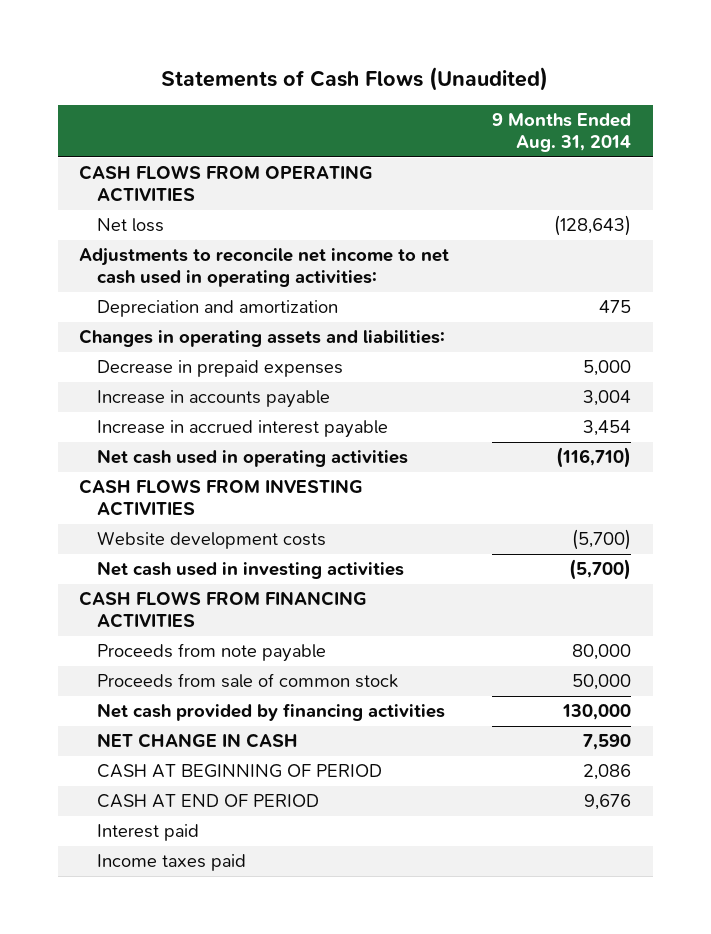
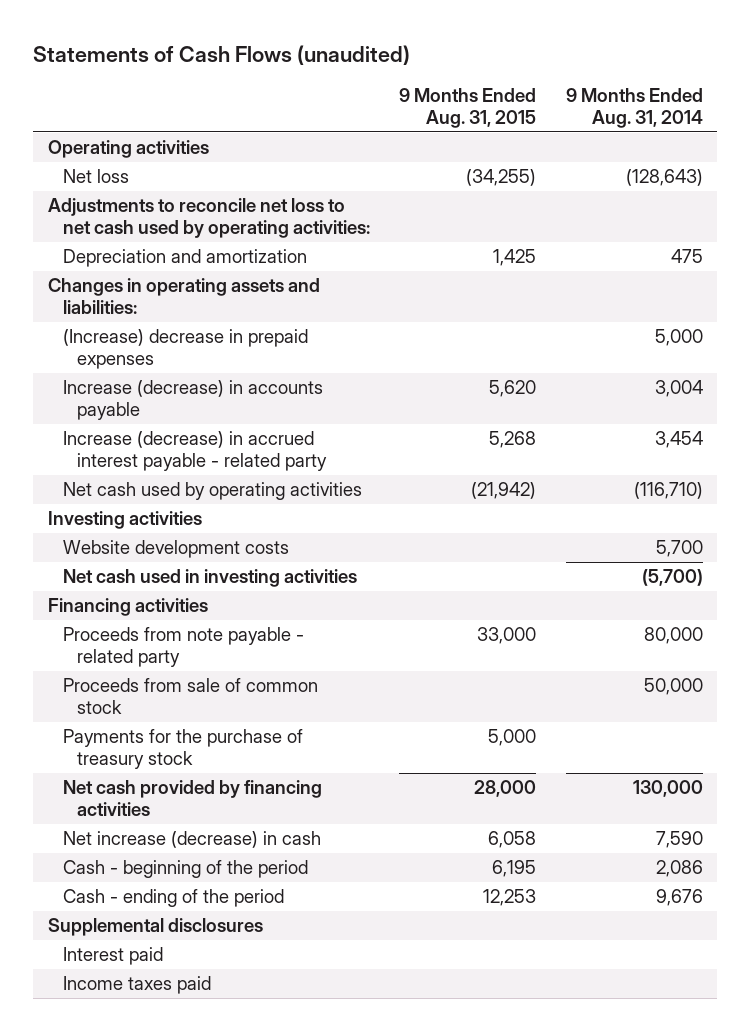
[161,67,549,92] Statements of Cash Flows (Unaudited) -> [33,45,411,66] Statements of Cash Flows (unaudited)
none -> [399,88,537,128] 9 Months Ended Aug. 31, 2015
[79,165,374,202] CASH FLOWS FROM OPERATING ACTIVITIES -> [47,140,209,159] Operating activities
[79,248,450,287] Adjustments to reconcile net income to net cash used in operating activities: -> [47,198,370,239] Adjustments to reconcile net loss to net cash used by operating activities:
[96,360,343,378] Decrease in prepaid expenses -> [62,329,308,370] (Increase) decrease in prepaid expenses
[96,390,330,409] Increase in accounts payable -> [62,380,323,421] Increase (decrease) in accounts payable
[96,420,388,439] Increase in accrued interest payable -> [62,431,328,472] Increase (decrease) in accrued interest payable - related party
[96,449,408,468] Net cash used in operating activities -> [62,482,362,501] Net cash used by operating activities
[79,479,364,516] CASH FLOWS FROM INVESTING ACTIVITIES -> [47,511,202,530] Investing activities
[572,529,632,551] (5,700) -> [655,540,703,558] 5,700
[79,591,368,628] CASH FLOWS FROM FINANCING ACTIVITIES -> [47,598,208,617] Financing activities
[96,643,326,663] Proceeds from note payable -> [62,627,304,668] Proceeds from note payable - related party
none -> [62,729,303,770] Payments for the purchase of treasury stock
[96,733,298,749] NET CHANGE IN CASH -> [62,831,321,849] Net increase (decrease) in cash
[96,764,382,779] CASH AT BEGINNING OF PERIOD -> [62,860,308,879] Cash - beginning of the period
[96,794,319,809] CASH AT END OF PERIOD -> [62,889,284,908] Cash - ending of the period
none -> [47,918,263,937] Supplemental disclosures

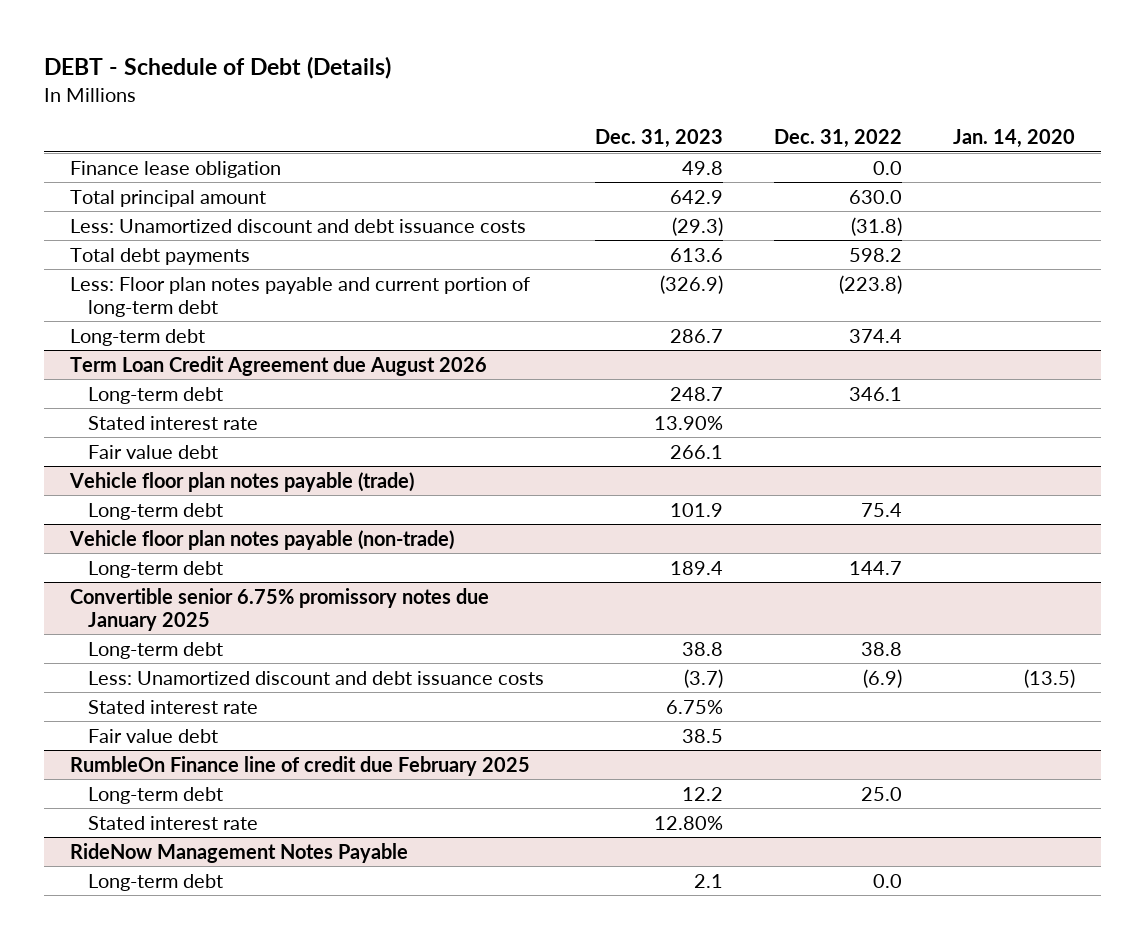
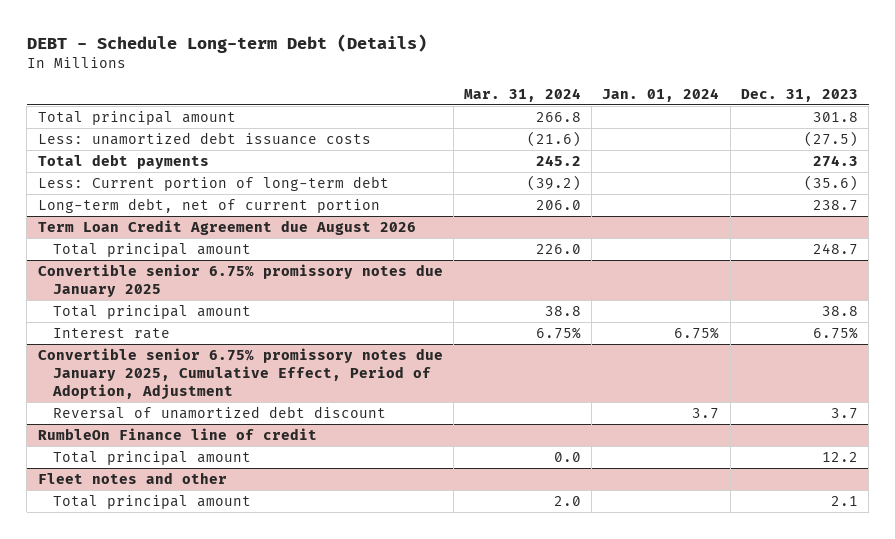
[44,56,392,80] DEBT - Schedule of Debt (Details) -> [26,34,427,54] DEBT - Schedule Long-term Debt (Details)
[773,129,902,149] Dec. 31, 2022 -> none
[953,129,1076,149] Jan. 14, 2020 -> none
none -> [464,87,582,102] Mar. 31, 2024
none -> [602,87,720,102] Jan. 01, 2024
[69,160,281,178] Finance lease obligation -> none
[669,189,723,204] 642.9 -> [812,112,858,123] 301.8
[69,218,526,233] Less: Unamortized discount and debt issuance costs -> [37,132,371,146] Less: unamortized debt issuance costs
[671,216,723,236] (29.3) -> [803,131,858,148] (27.5)
[669,247,723,262] 613.6 -> [812,155,858,168] 274.3
[69,276,530,318] Less: Floor plan notes payable and current portion of long-term debt -> [37,176,389,192] Less: Current portion of long-term debt
[659,274,723,294] (326.9) -> [803,175,858,192] (35.6)
[69,328,205,346] Long-term debt -> [37,198,380,214] Long-term debt, net of current portion
[669,328,723,343] 286.7 -> [812,200,858,212] 238.7
[87,415,258,430] Stated interest rate -> none
[87,444,218,459] Fair value debt -> none
[68,471,414,492] Vehicle floor plan notes payable (trade) -> none
[87,502,223,520] Long-term debt -> none
[68,529,454,550] Vehicle floor plan notes payable (non-trade) -> none
[87,560,223,578] Long-term debt -> none
[87,386,223,404] Long-term debt -> [53,243,252,258] Total principal amount
[87,670,544,685] Less: Unamortized discount and debt issuance costs -> none
[87,728,218,743] Fair value debt -> none
[87,815,258,830] Stated interest rate -> none
[69,842,408,863] RideNow Management Notes Payable -> none
[87,641,223,659] Long-term debt -> [53,305,252,320] Total principal amount
[87,699,258,714] Stated interest rate -> [53,328,171,340] Interest rate
none -> [37,348,443,401] Convertible senior 6.75% promissory notes due January 2025, Cumulative Effect, Period of Adoption, Adjustment
none -> [53,406,387,420] Reversal of unamortized debt discount
[69,755,530,776] RumbleOn Finance line of credit due February 2025 -> [37,428,317,441] RumbleOn Finance line of credit
[87,786,223,804] Long-term debt -> [53,451,252,466] Total principal amount
none -> [37,472,227,485] Fleet notes and other
[87,873,223,891] Long-term debt -> [53,495,252,510] Total principal amount

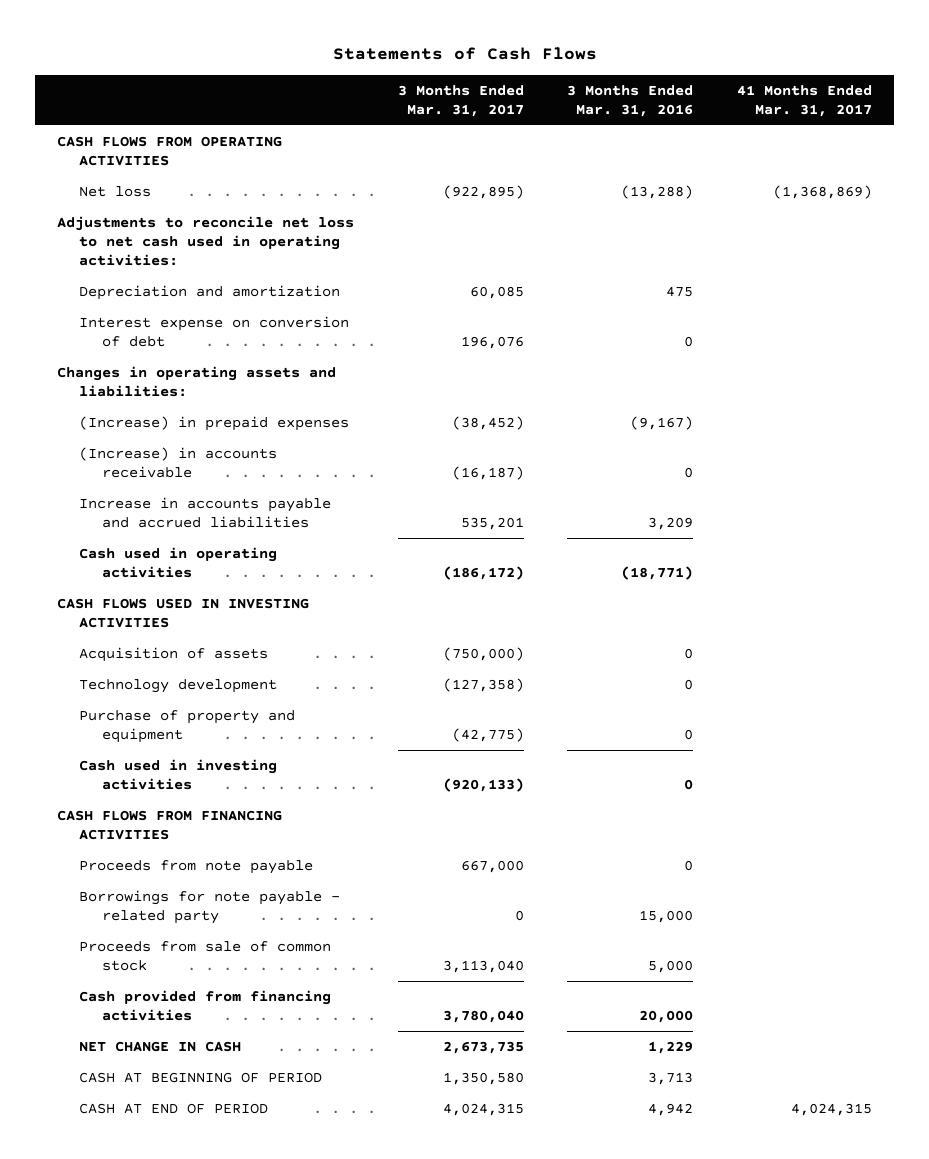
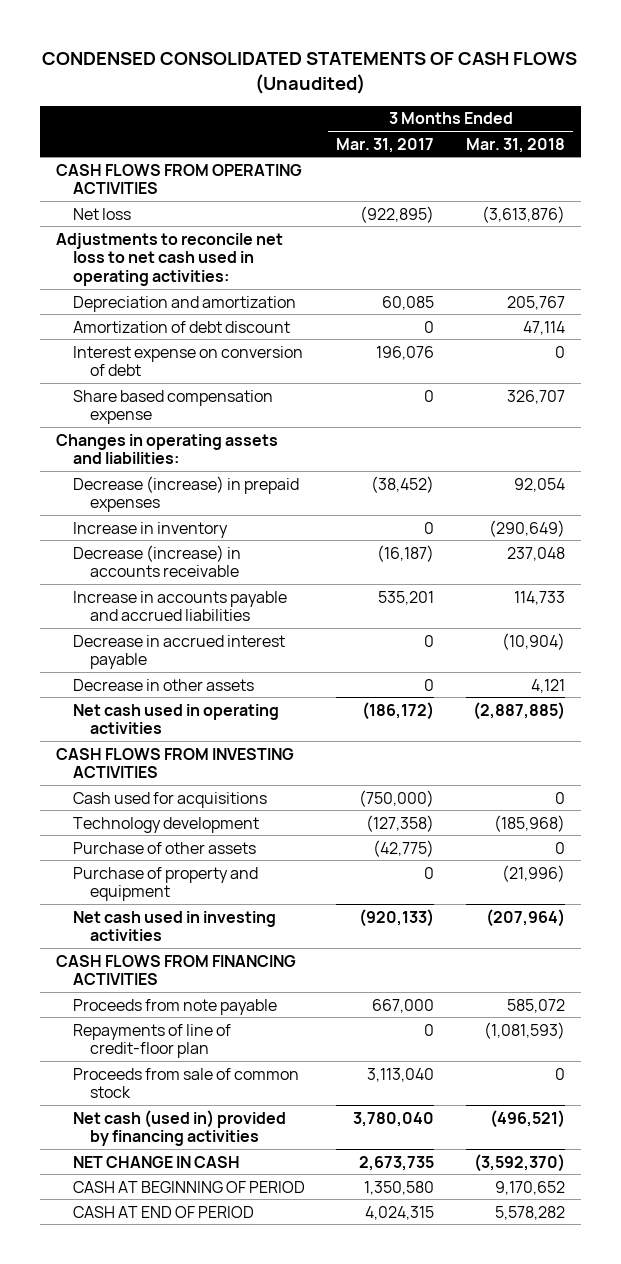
[332,47,597,61] Statements of Cash Flows -> [42,51,578,94] CONDENSED CONSOLIDATED STATEMENTS OF CASH FLOWS (Unaudited)
[567,85,694,117] 3 Months Ended Mar. 31, 2016 -> none
[737,85,873,117] 41 Months Ended Mar. 31, 2017 -> none
none -> [465,137,565,153] Mar. 31, 2018
none -> [72,320,290,333] Amortization of debt discount
none -> [72,389,273,425] Share based compensation expense
[79,416,350,432] (Increase) in prepaid expenses -> [72,475,299,513] Decrease (increase) in prepaid expenses
none -> [72,521,228,538] Increase in inventory
[79,447,278,478] (Increase) in accounts receivable -> [72,544,241,578] Decrease (increase) in accounts receivable
none -> [72,634,285,670] Decrease in accrued interest payable
none -> [72,678,254,691] Decrease in other assets
[79,547,278,578] Cash used in operating activities -> [72,703,279,735] Net cash used in operating activities
[57,598,310,628] CASH FLOWS USED IN INVESTING ACTIVITIES -> [55,747,294,779] CASH FLOWS FROM INVESTING ACTIVITIES
[79,647,269,663] Acquisition of assets -> [72,791,267,808] Cash used for acquisitions
none -> [72,841,256,854] Purchase of other assets
[451,727,524,742] (42,775) -> [424,866,435,879] 0
[79,759,278,790] Cash used in investing activities -> [72,910,276,942] Net cash used in investing activities
[79,890,341,924] Borrowings for note payable - related party -> none
none -> [72,1023,231,1059] Repayments of line of credit-floor plan
[79,990,332,1021] Cash provided from financing activities -> [72,1109,286,1147] Net cash (used in) provided by financing activities

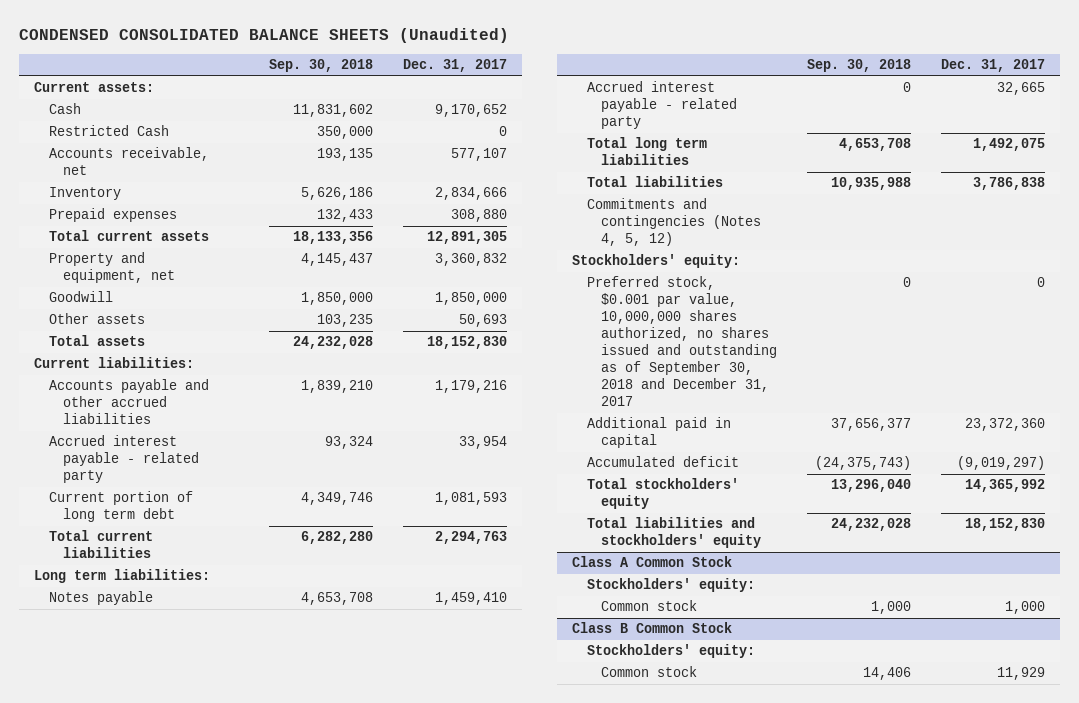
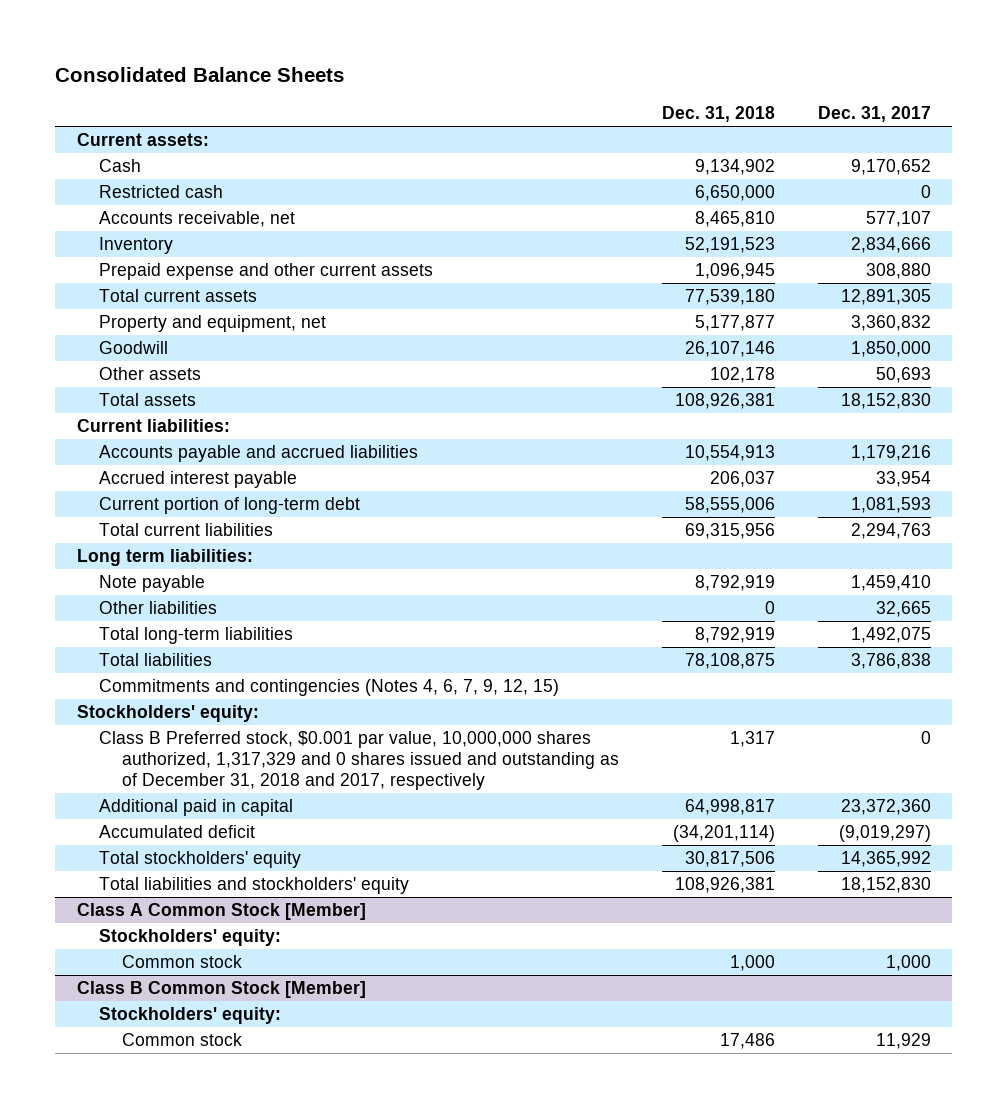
[18,28,509,44] CONDENSED CONSOLIDATED BALANCE SHEETS (Unaudited) -> [54,67,344,83] Consolidated Balance Sheets
[269,59,374,73] Sep. 30, 2018 -> none
none -> [661,106,775,123] Dec. 31, 2018
[48,125,169,137] Restricted Cash -> [99,185,224,199] Restricted cash
[48,208,177,223] Prepaid expenses -> [99,263,434,281] Prepaid expense and other current assets
[48,379,209,425] Accounts payable and other accrued liabilities -> [99,445,419,463] Accounts payable and accrued liabilities
[48,435,200,484] Accrued interest payable - related party -> [99,471,298,489] Accrued interest payable
[48,491,193,523] Current portion of long term debt -> [99,497,361,515] Current portion of long-term debt
[48,591,153,606] Notes payable -> [99,575,206,593] Note payable
[586,81,738,130] Accrued interest payable - related party -> [99,601,218,615] Other liabilities
[586,137,707,166] Total long term liabilities -> [99,627,294,645] Total long-term liabilities
[586,198,762,247] Commitments and contingencies (Notes 4, 5, 12) -> [99,679,560,697] Commitments and contingencies (Notes 4, 6, 7, 9, 12, 15)
[586,276,778,407] Preferred stock, $0.001 par value, 10,000,000 shares authorized, no shares issued and outstanding as of September 30, 2018 and December 31, 2017 -> [99,731,619,790] Class B Preferred stock, $0.001 par value, 10,000,000 shares authorized, 1,317,329 and 0 shares issued and outstanding as of December 31, 2018 and 2017, respectively
[571,556,732,568] Class A Common Stock -> [76,903,366,921] Class A Common Stock [Member]
[571,622,732,634] Class B Common Stock -> [76,981,366,999] Class B Common Stock [Member]

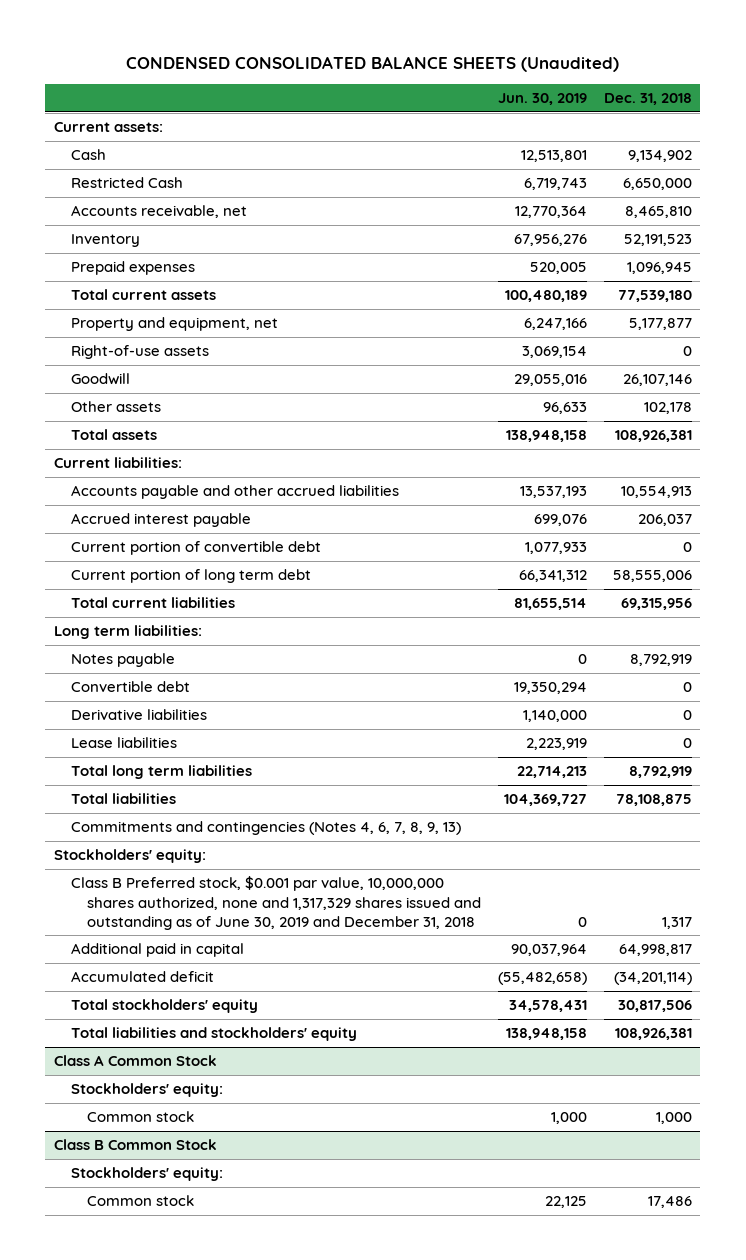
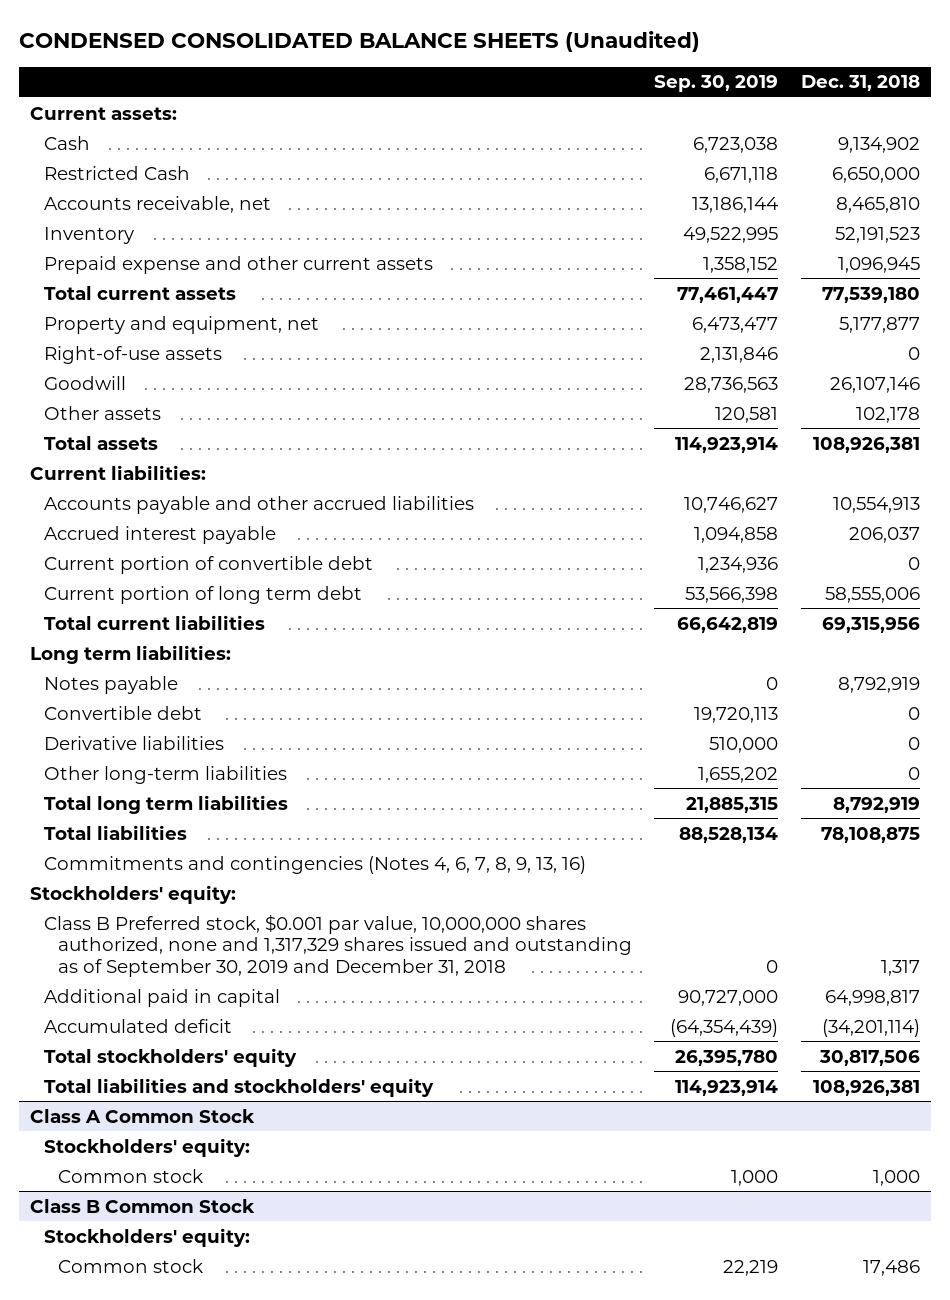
[497,92,587,105] Jun. 30, 2019 -> none
none -> [654,75,779,93] Sep. 30, 2019
[70,261,195,276] Prepaid expenses -> [43,255,433,274] Prepaid expense and other current assets
[70,737,177,749] Lease liabilities -> [43,765,287,784] Other long-term liabilities
[70,821,461,836] Commitments and contingencies (Notes 4, 6, 7, 8, 9, 13) -> [43,855,586,874] Commitments and contingencies (Notes 4, 6, 7, 8, 9, 13, 16)
[70,876,482,930] Class B Preferred stock, $0.001 par value, 10,000,000 shares authorized, none and 1,317,329 shares issued and outstanding as of June 30, 2019 and December 31, 2018 -> [43,913,632,977] Class B Preferred stock, $0.001 par value, 10,000,000 shares authorized, none and 1,317,329 shares issued and outstanding as of September 30, 2019 and December 31, 2018

